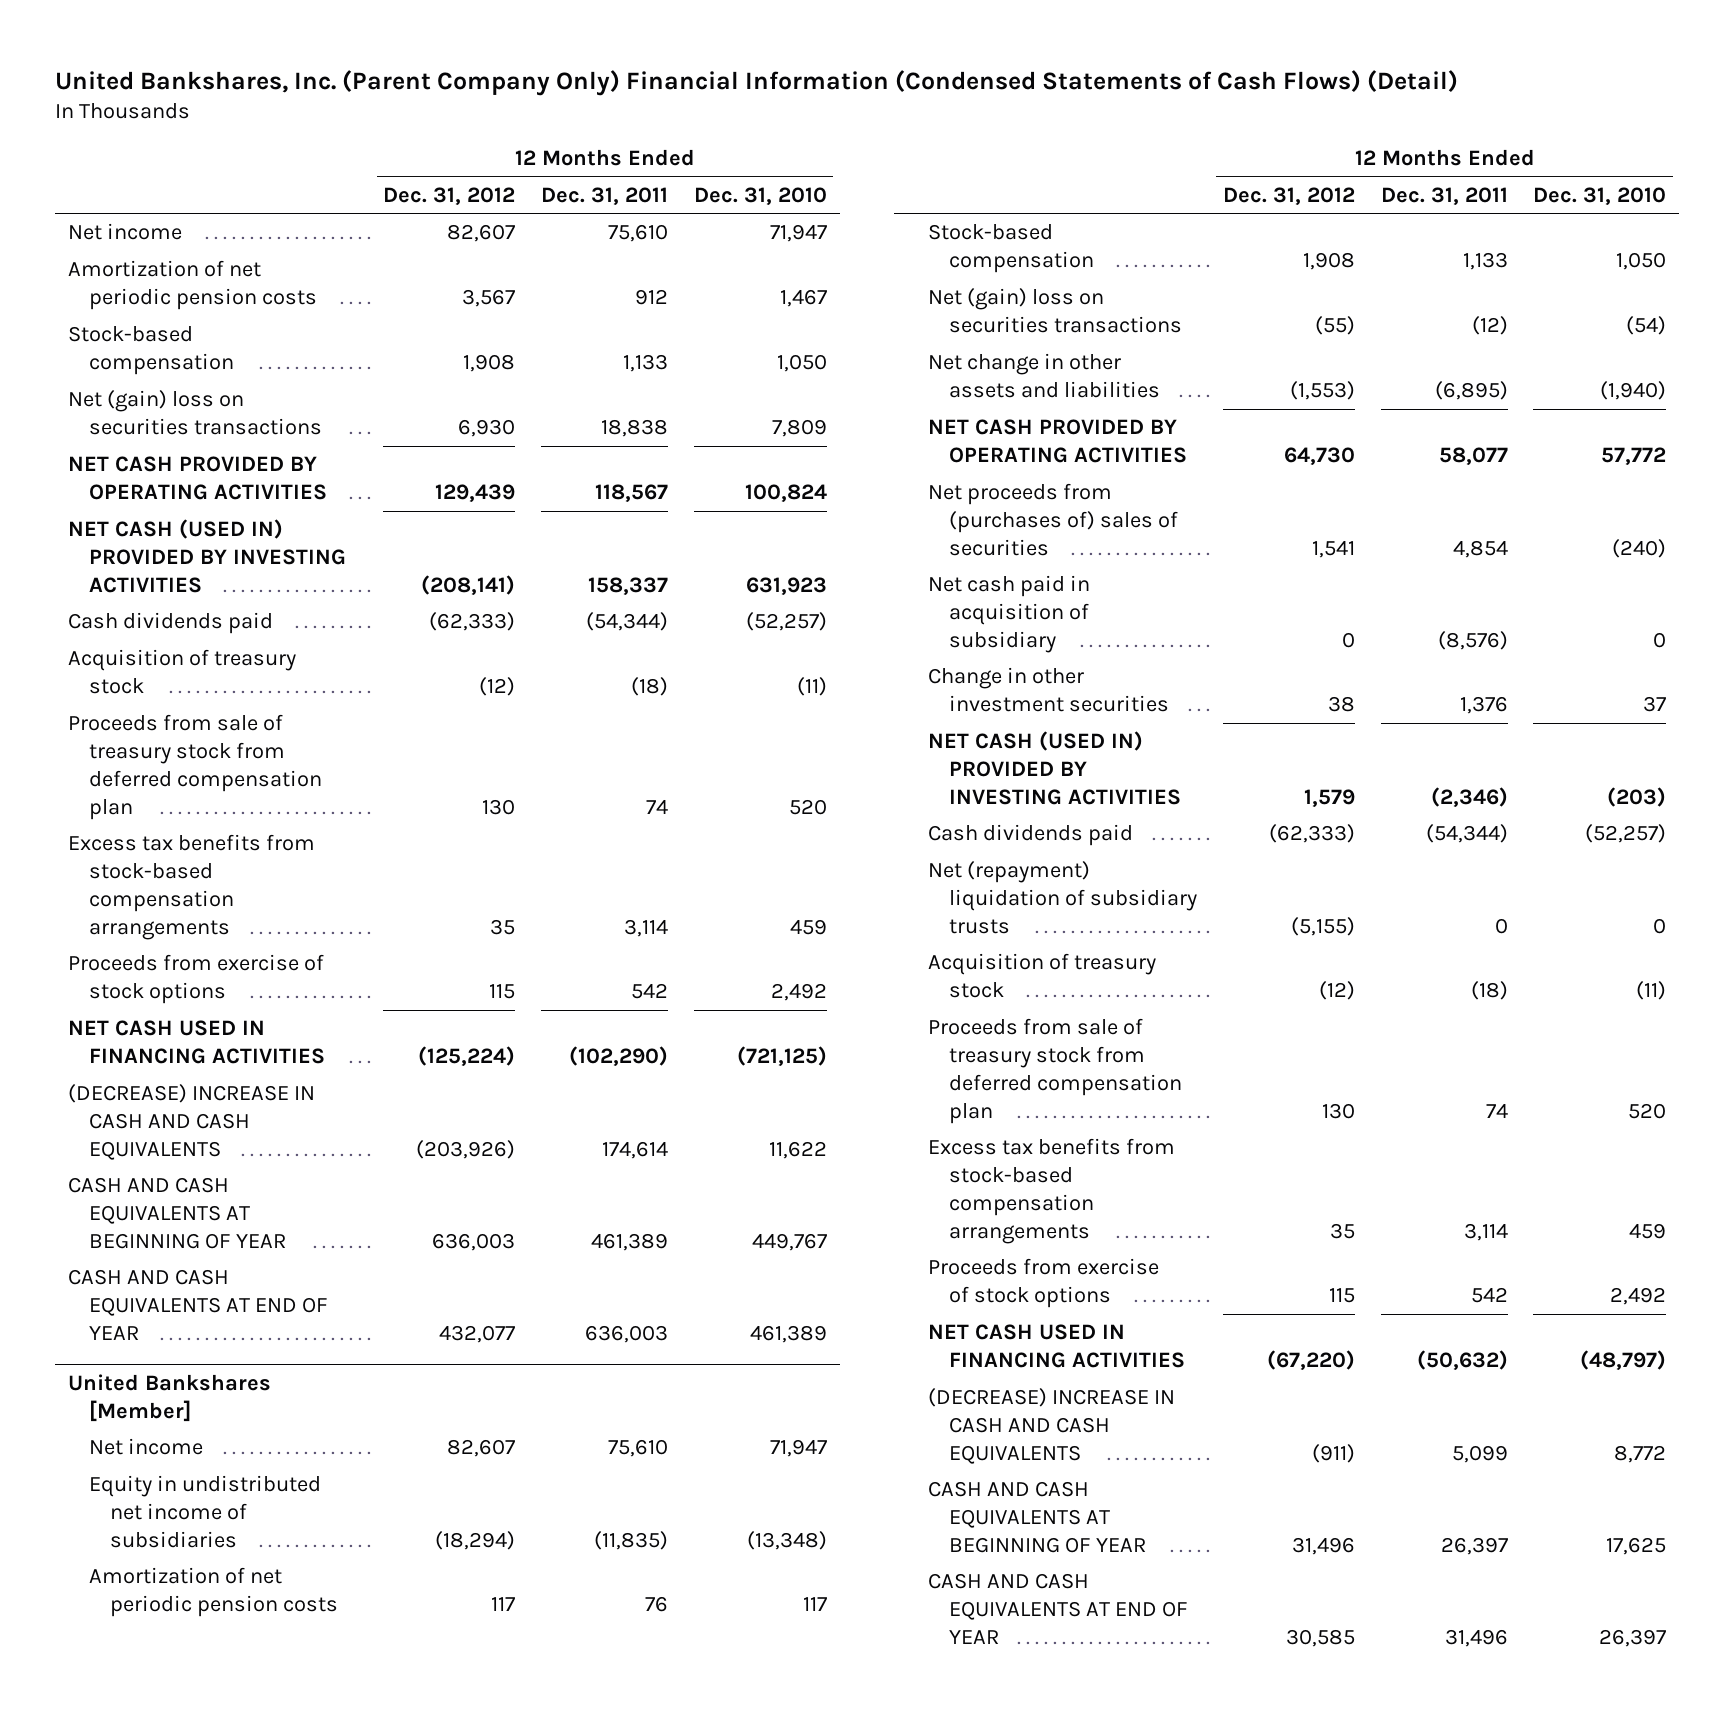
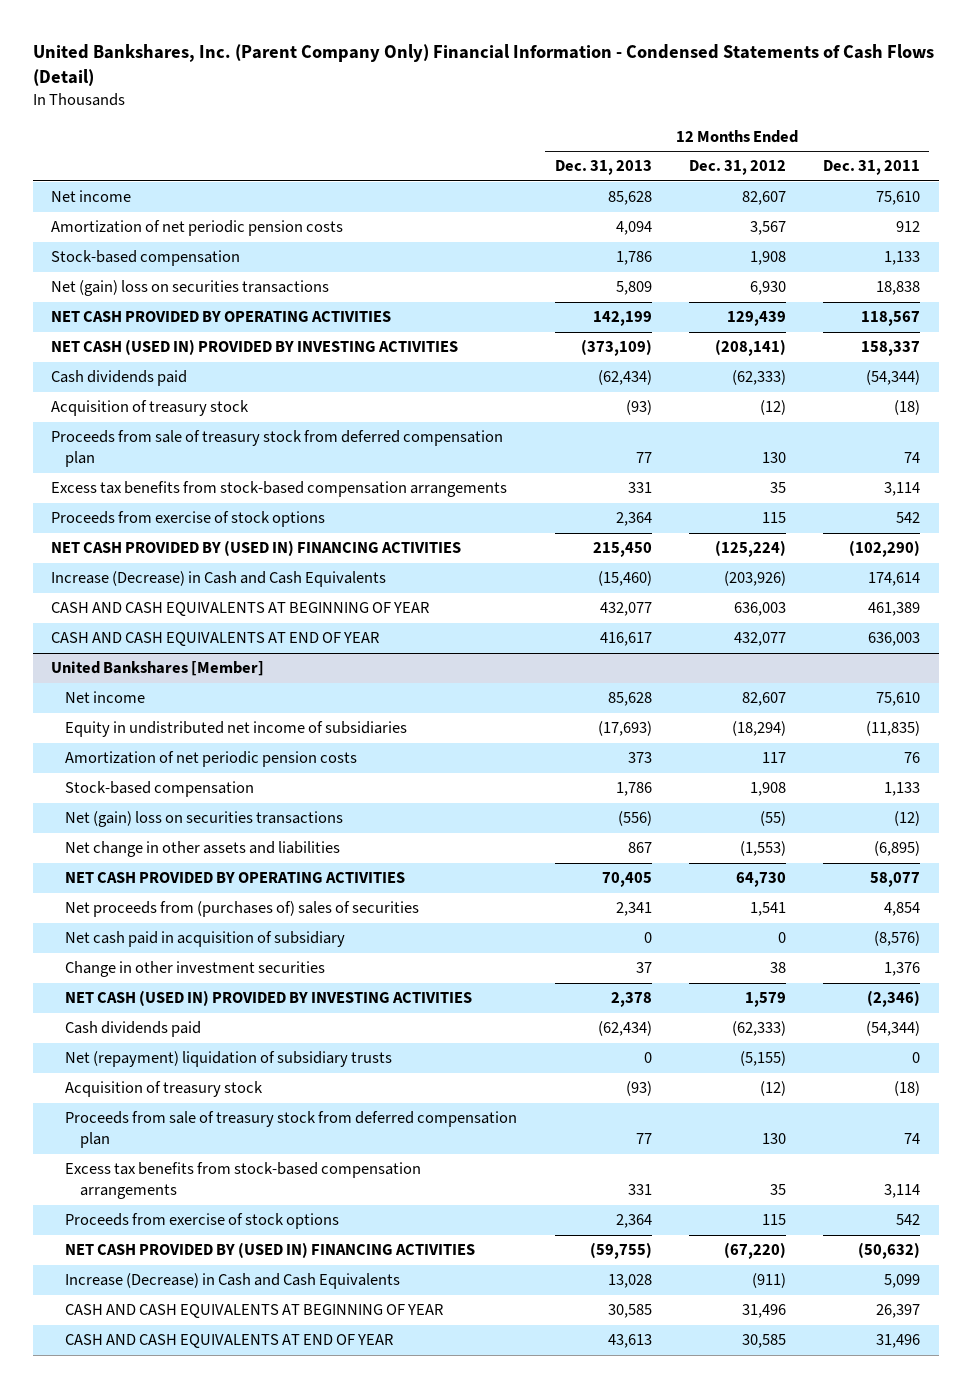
[55,69,1459,96] United Bankshares, Inc. (Parent Company Only) Financial Information (Condensed Statements of Cash Flows) (Detail) -> [32,43,934,87] United Bankshares, Inc. (Parent Company Only) Financial Information - Condensed Statements of Cash Flows (Detail)
[693,186,827,205] Dec. 31, 2010 -> none
none -> [554,160,652,176] Dec. 31, 2013
[67,1020,325,1065] NET CASH USED IN FINANCING ACTIVITIES -> [51,540,462,557] NET CASH PROVIDED BY (USED IN) FINANCING ACTIVITIES
[67,1084,315,1161] (DECREASE) INCREASE IN CASH AND CASH EQUIVALENTS -> [51,571,387,588] Increase (Decrease) in Cash and Cash Equivalents
[928,1324,1186,1369] NET CASH USED IN FINANCING ACTIVITIES -> [65,1242,476,1259] NET CASH PROVIDED BY (USED IN) FINANCING ACTIVITIES
[928,1388,1176,1465] (DECREASE) INCREASE IN CASH AND CASH EQUIVALENTS -> [65,1273,401,1290] Increase (Decrease) in Cash and Cash Equivalents

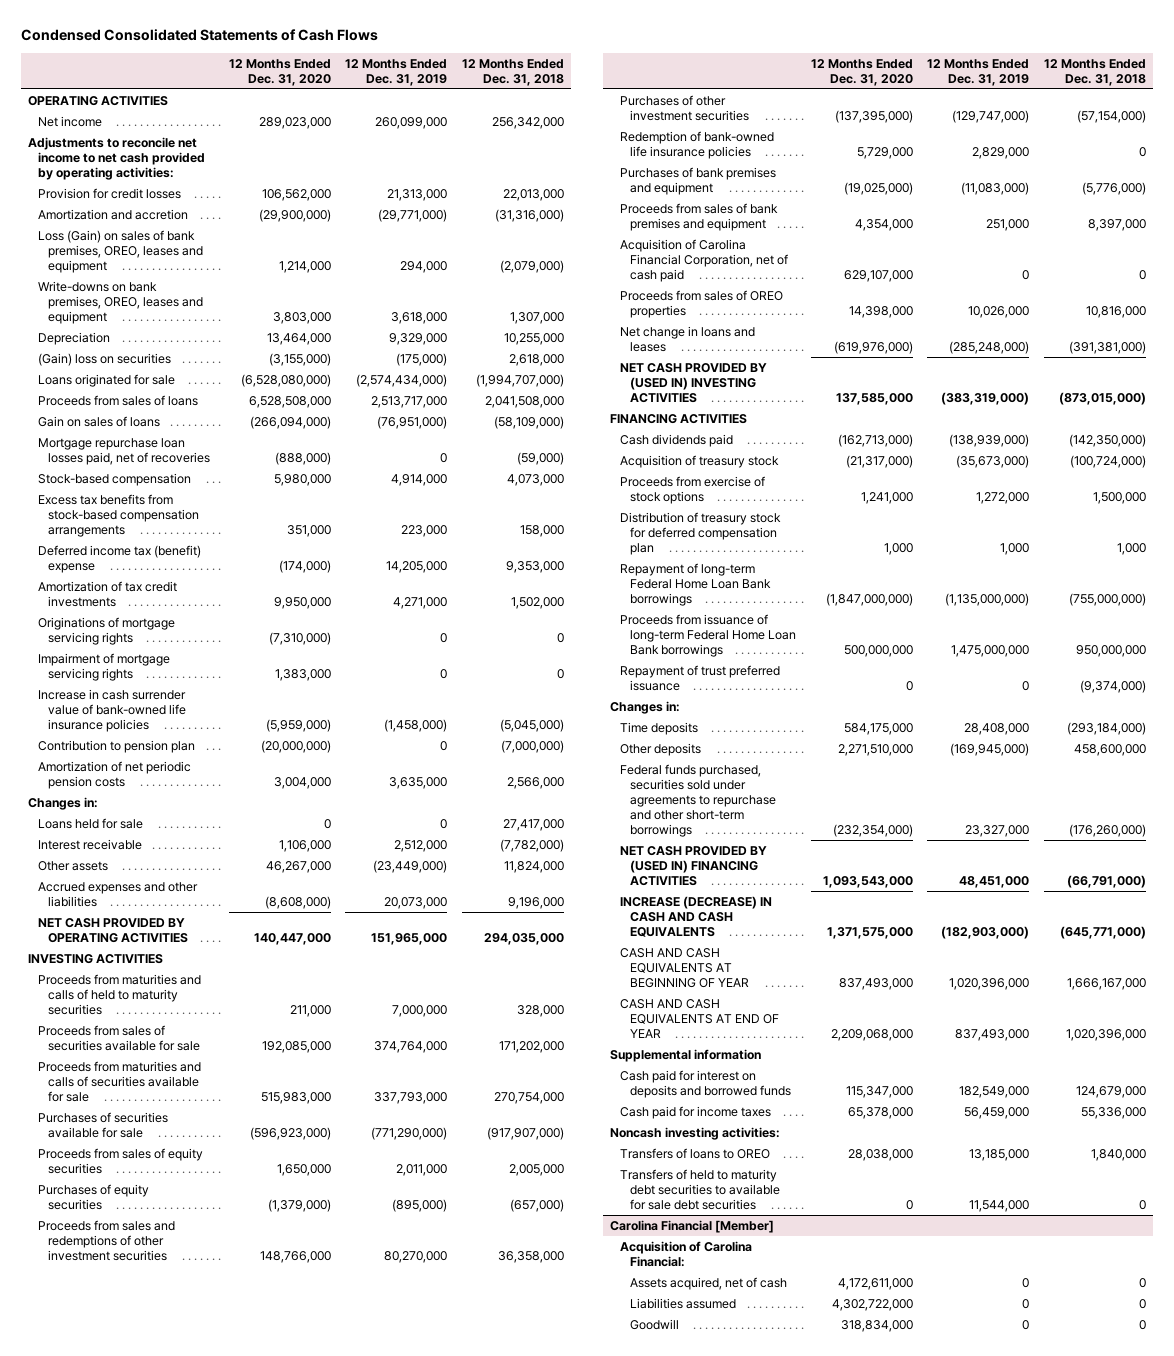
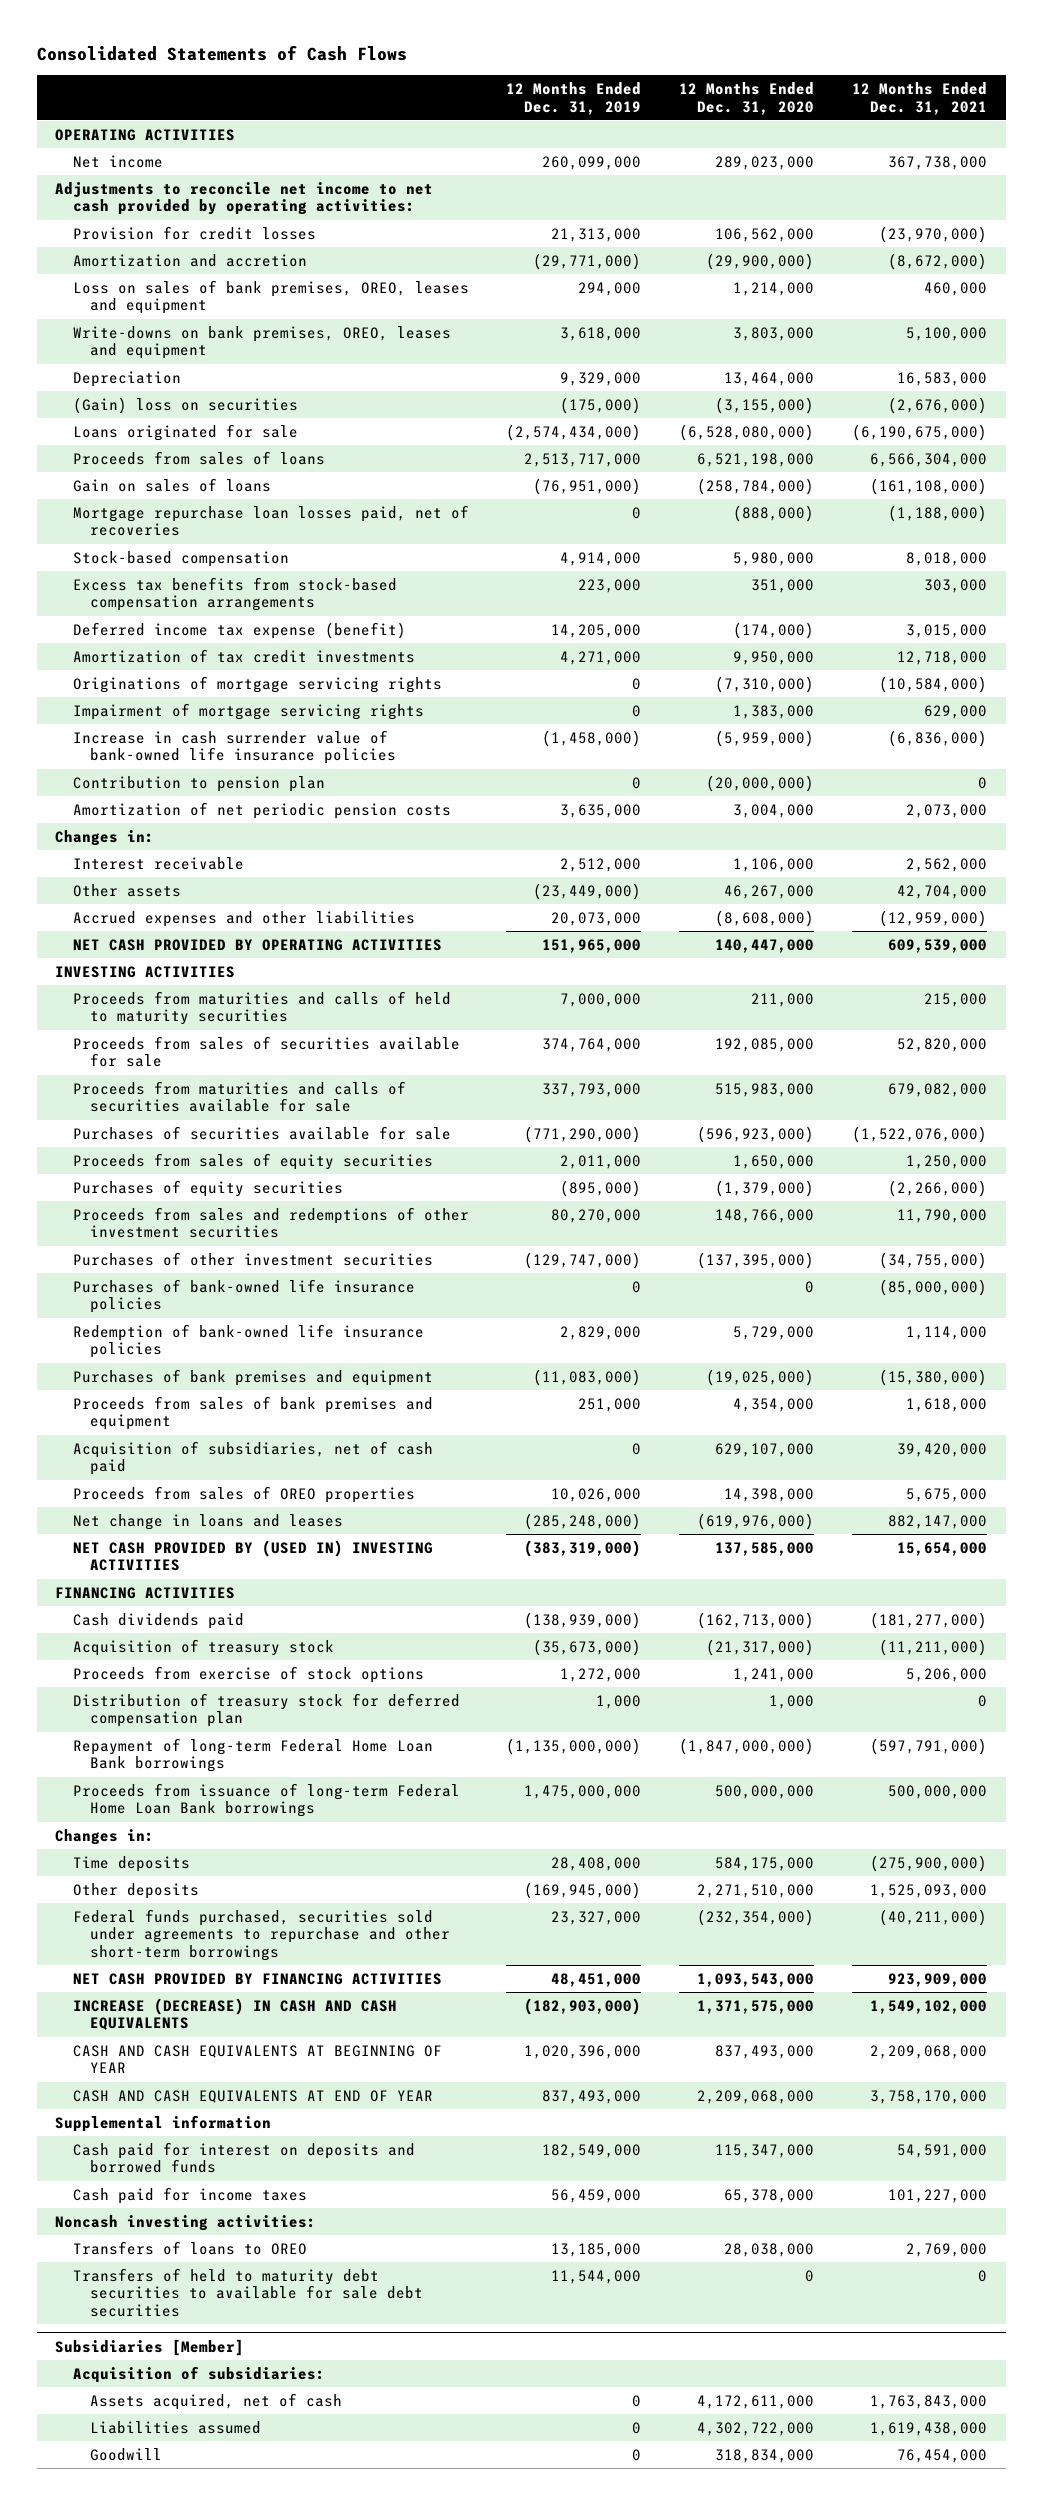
[20,29,378,42] Condensed Consolidated Statements of Cash Flows -> [36,45,407,62] Consolidated Statements of Cash Flows
[461,58,564,86] 12 Months Ended Dec. 31, 2018 -> none
none -> [852,82,988,115] 12 Months Ended Dec. 31, 2021
[37,230,204,273] Loss (Gain) on sales of bank premises, OREO, leases and equipment -> [72,279,469,315] Loss on sales of bank premises, OREO, leases and equipment
[248,396,331,409] 6,528,508,000 -> [697,452,815,467] 6,521,198,000
[249,416,331,430] (266,094,000) -> [697,477,815,495] (258,784,000)
[37,545,201,574] Deferred income tax (benefit) expense -> [72,621,406,639] Deferred income tax expense (benefit)
[37,818,143,830] Loans held for sale -> none
none -> [72,1278,415,1314] Purchases of bank-owned life insurance policies
[620,239,789,282] Acquisition of Carolina Financial Corporation, net of cash paid -> [72,1440,433,1476] Acquisition of subsidiaries, net of cash paid
[620,665,781,692] Repayment of trust preferred issuance -> none
[620,846,768,886] NET CASH PROVIDED BY (USED IN) FINANCING ACTIVITIES -> [72,1972,442,1985] NET CASH PROVIDED BY FINANCING ACTIVITIES
[609,1220,774,1234] Carolina Financial [Member] -> none
none -> [55,2338,245,2356] Subsidiaries [Member]
[620,1241,753,1268] Acquisition of Carolina Financial: -> [72,2365,325,2383] Acquisition of subsidiaries:

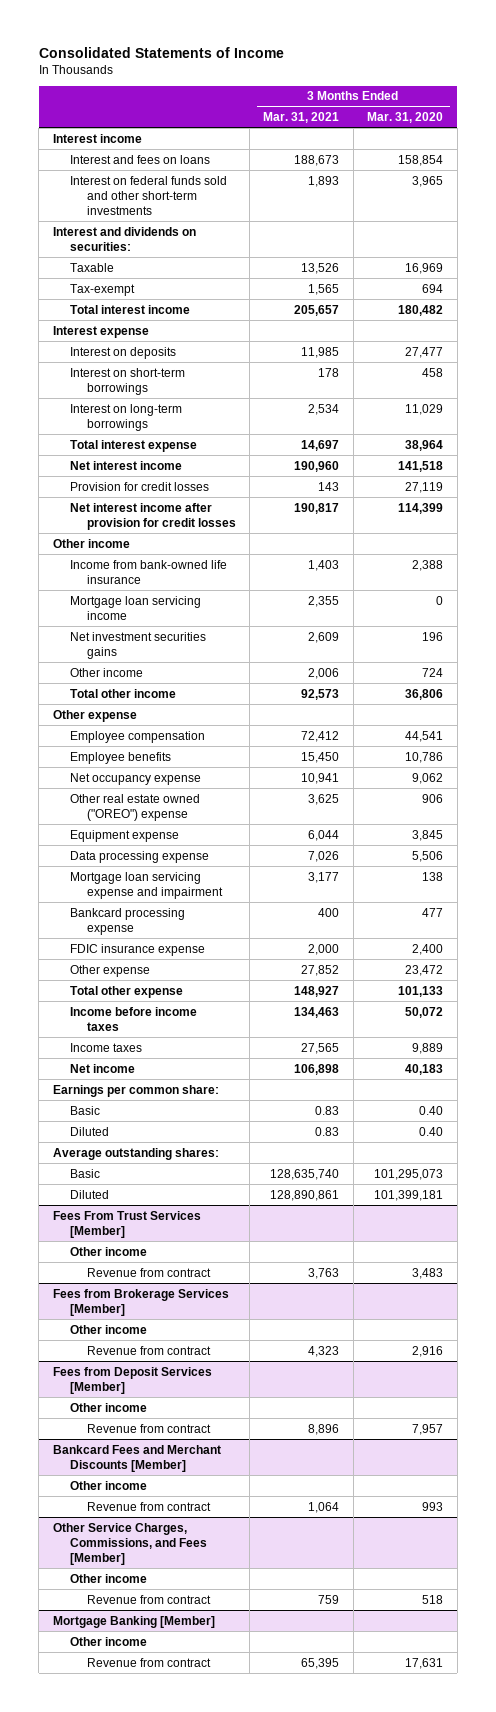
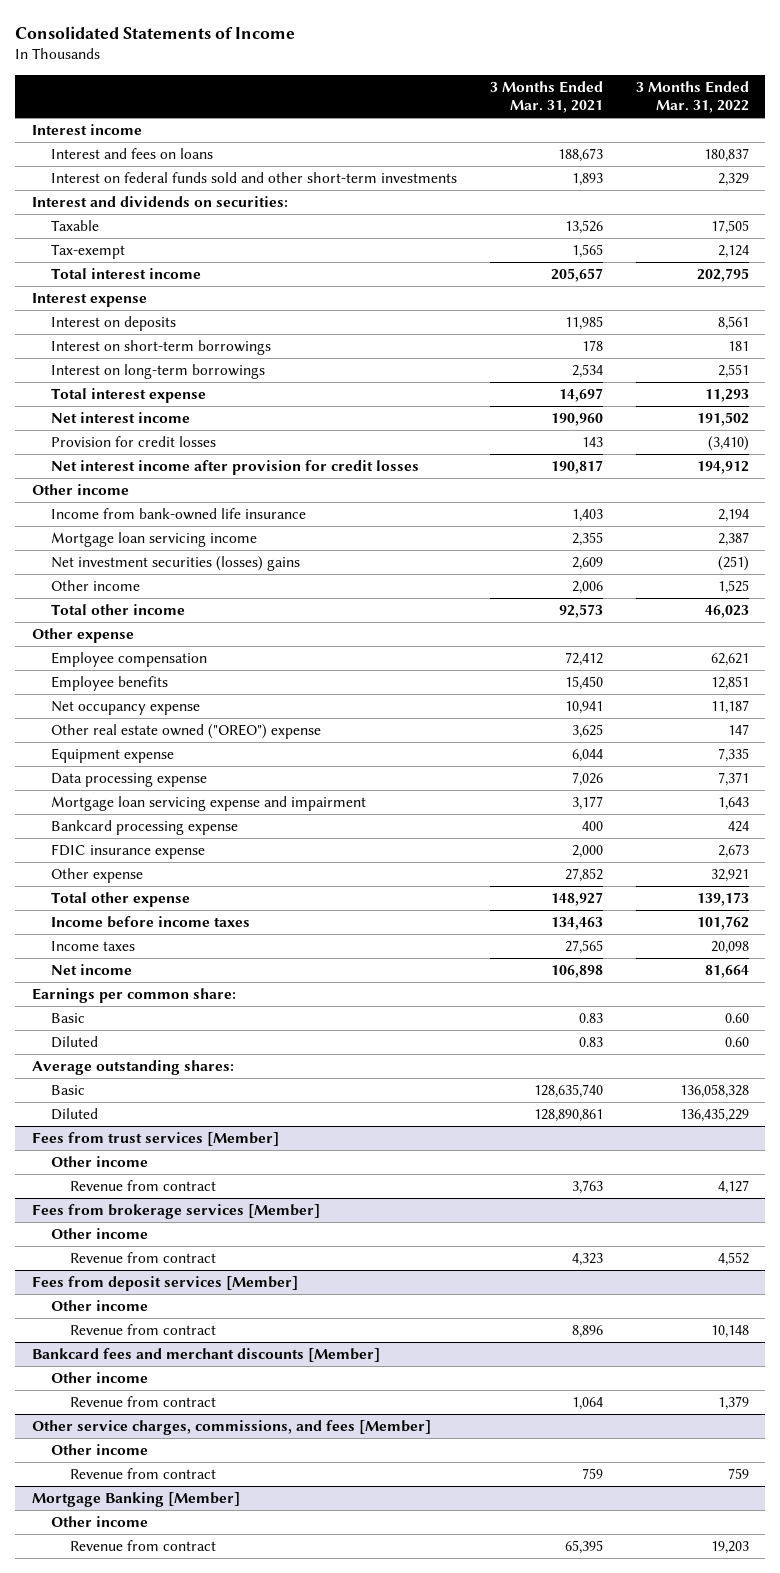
[367,111,444,123] Mar. 31, 2020 -> none
none -> [635,80,749,114] 3 Months Ended Mar. 31, 2022
[69,631,206,659] Net investment securities gains -> [50,555,300,571] Net investment securities (losses) gains
[52,1210,201,1238] Fees From Trust Services [Member] -> [31,1131,279,1146] Fees from trust services [Member]
[52,1288,229,1316] Fees from Brokerage Services [Member] -> [31,1203,320,1219] Fees from brokerage services [Member]
[52,1366,212,1394] Fees from Deposit Services [Member] -> [31,1275,298,1291] Fees from deposit services [Member]
[52,1444,221,1472] Bankcard Fees and Merchant Discounts [Member] -> [31,1347,380,1362] Bankcard fees and merchant discounts [Member]
[52,1522,207,1566] Other Service Charges, Commissions, and Fees [Member] -> [31,1419,431,1435] Other service charges, commissions, and fees [Member]

